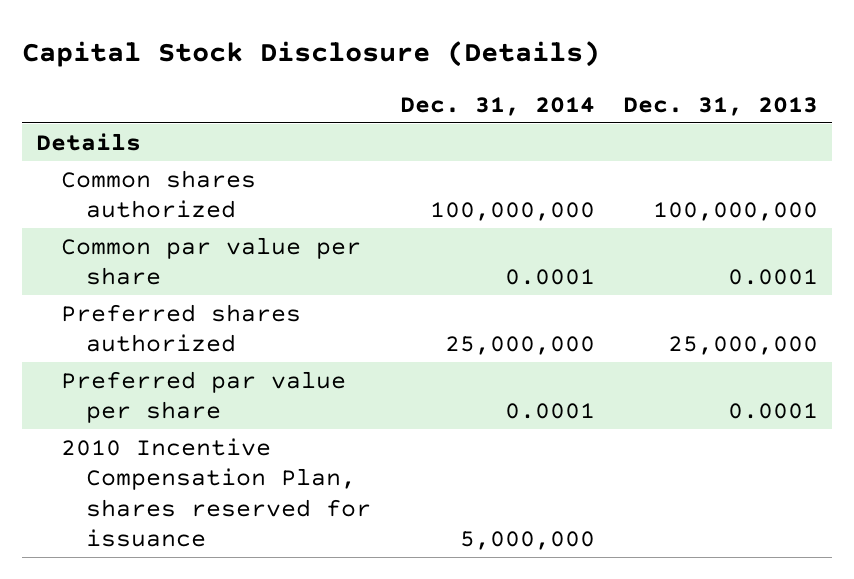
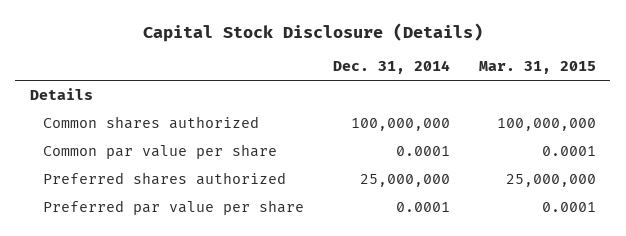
[623,96,819,116] Dec. 31, 2013 -> none
none -> [478,61,596,75] Mar. 31, 2015
[60,437,372,548] 2010 Incentive Compensation Plan, shares reserved for issuance -> none

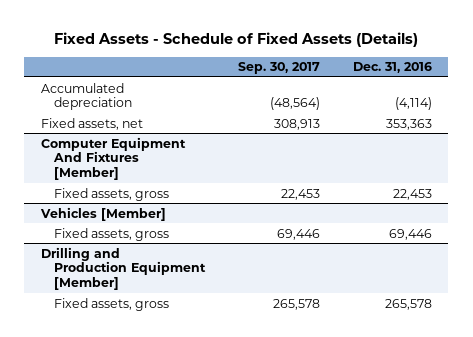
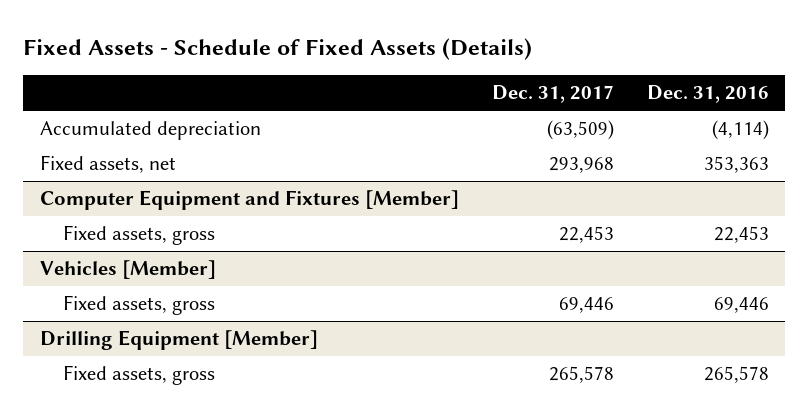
[237,62,320,75] Sep. 30, 2017 -> none
none -> [491,85,614,104] Dec. 31, 2017
[40,136,186,180] Computer Equipment And Fixtures [Member] -> [39,190,459,211] Computer Equipment and Fixtures [Member]
[40,246,206,290] Drilling and Production Equipment [Member] -> [39,330,318,351] Drilling Equipment [Member]

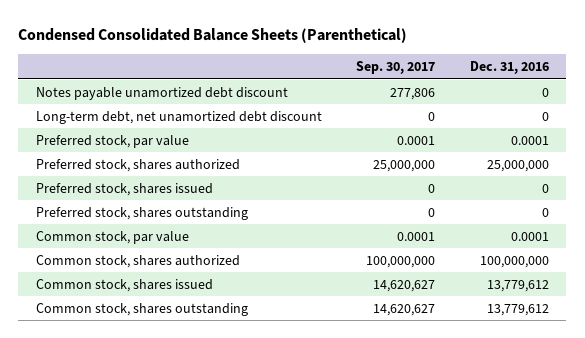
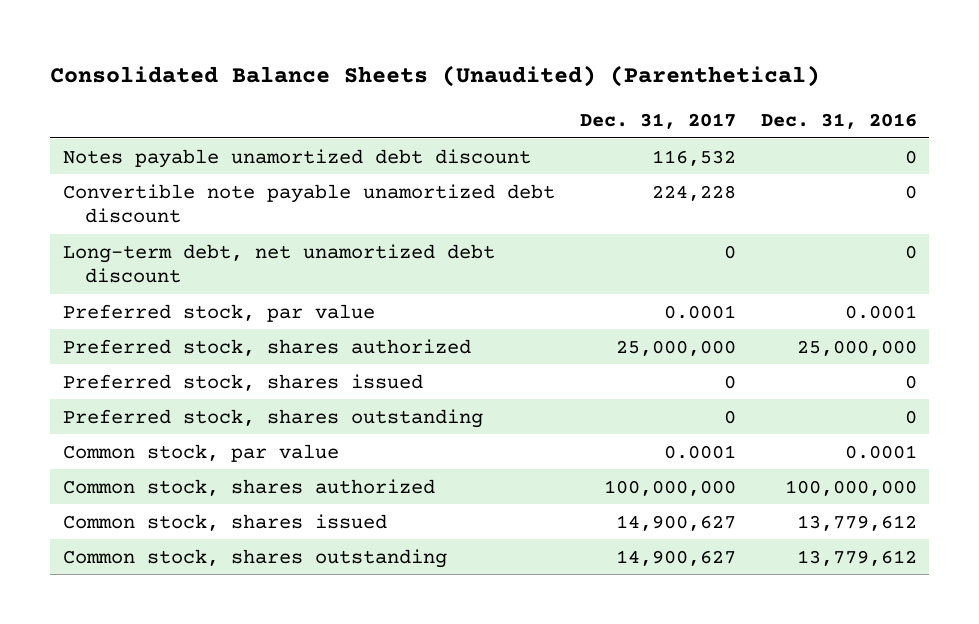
[18,28,408,44] Condensed Consolidated Balance Sheets (Parenthetical) -> [50,65,821,88] Consolidated Balance Sheets (Unaudited) (Parenthetical)
[356,61,436,75] Sep. 30, 2017 -> none
none -> [579,112,736,129] Dec. 31, 2017
none -> [62,183,555,223] Convertible note payable unamortized debt discount

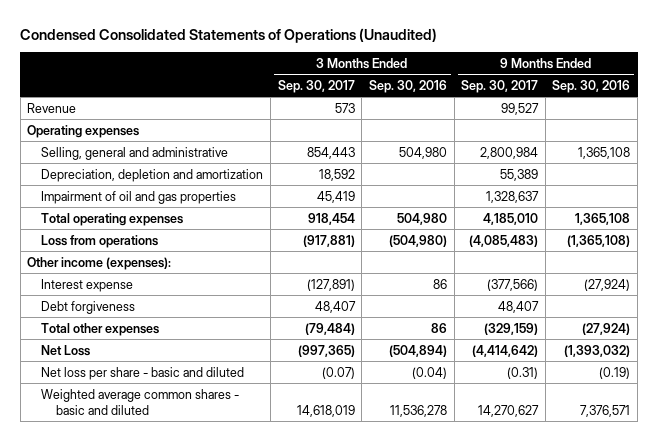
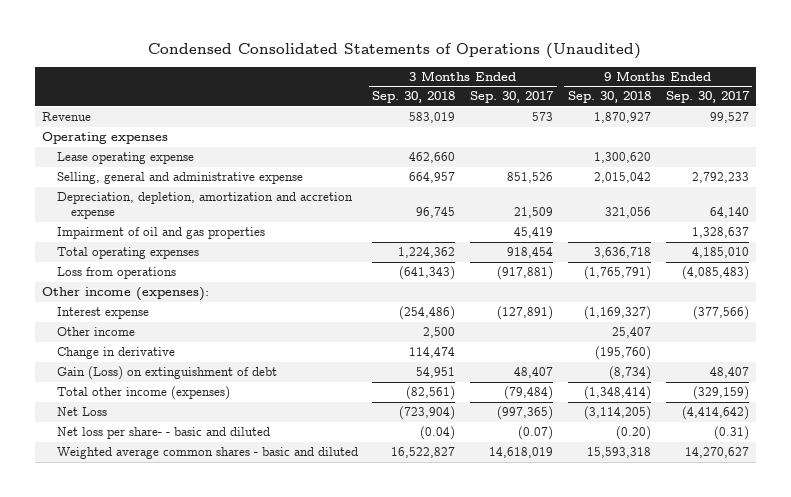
[368,79,447,93] Sep. 30, 2016 -> none
[552,79,631,93] Sep. 30, 2016 -> none
none -> [372,91,456,104] Sep. 30, 2018
none -> [567,91,651,104] Sep. 30, 2018
none -> [56,152,194,165] Lease operating expense
[41,146,229,160] Selling, general and administrative -> [56,172,303,185] Selling, general and administrative expense
[306,146,355,159] 854,443 -> [507,172,554,184] 851,526
[480,146,539,159] 2,800,984 -> [691,172,749,184] 2,792,233
[41,168,264,182] Depreciation, depletion and amortization -> [56,192,353,220] Depreciation, depletion, amortization and accretion expense
[318,168,355,181] 18,592 -> [514,207,554,219] 21,509
[500,168,539,181] 55,389 -> [709,207,749,219] 64,140
none -> [56,327,135,337] Other income
none -> [56,347,175,360] Change in derivative
[41,300,136,314] Debt forgiveness -> [56,366,277,381] Gain (Loss) on extinguishment of debt
[41,322,160,336] Total other expenses -> [56,386,230,401] Total other income (expenses)
[41,366,245,380] Net loss per share - basic and diluted -> [56,427,270,440] Net loss per share- - basic and diluted

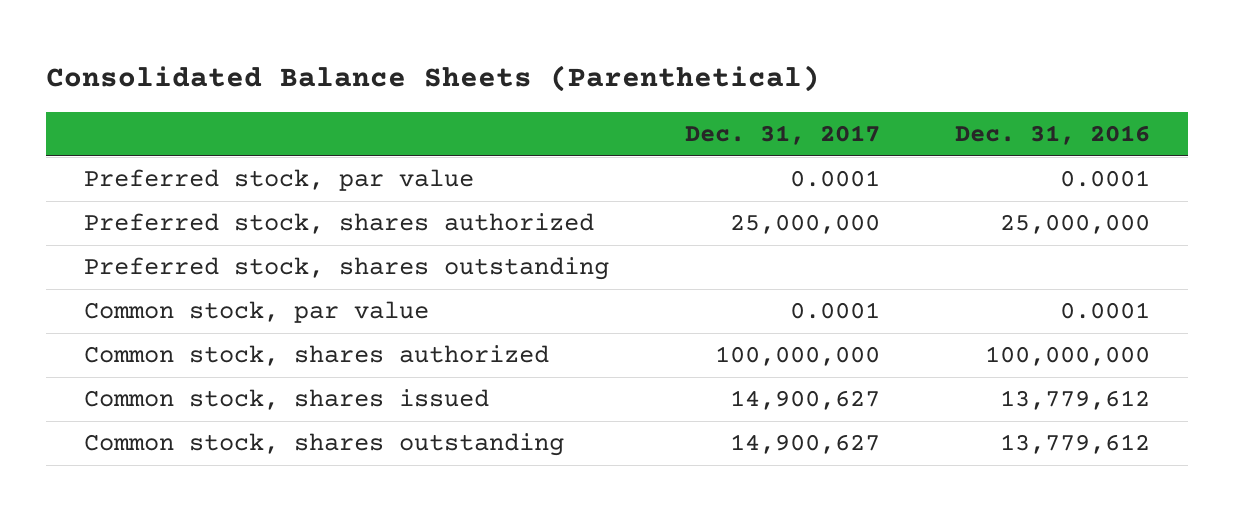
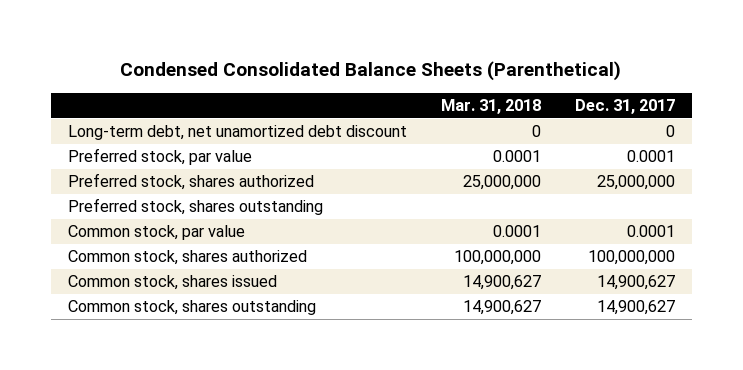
[46,65,821,93] Consolidated Balance Sheets (Parenthetical) -> [120,61,622,82] Condensed Consolidated Balance Sheets (Parenthetical)
[955,125,1151,146] Dec. 31, 2016 -> none
none -> [440,99,541,115] Mar. 31, 2018
none -> [67,125,407,141] Long-term debt, net unamortized debt discount

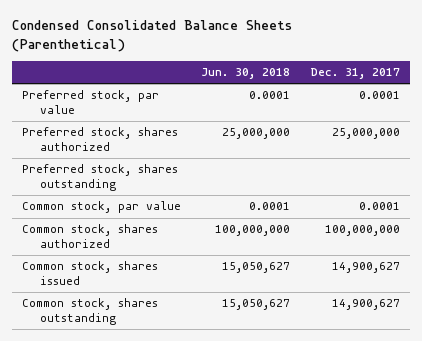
[440,99,541,115] Mar. 31, 2018 -> none
none -> [201,68,291,80] Jun. 30, 2018
[67,125,407,141] Long-term debt, net unamortized debt discount -> none

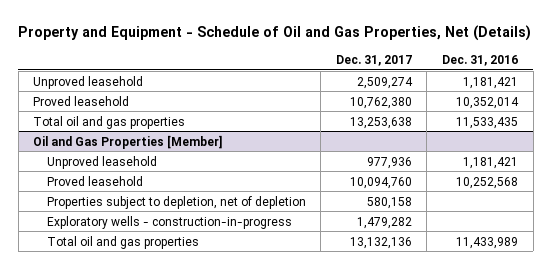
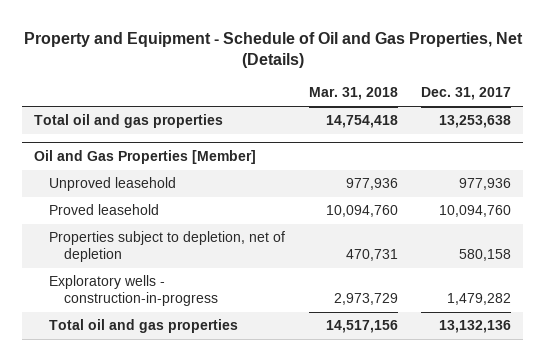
[442,54,519,66] Dec. 31, 2016 -> none
none -> [308,87,398,101] Mar. 31, 2018
[33,75,144,89] Unproved leasehold -> none
[33,95,130,106] Proved leasehold -> none

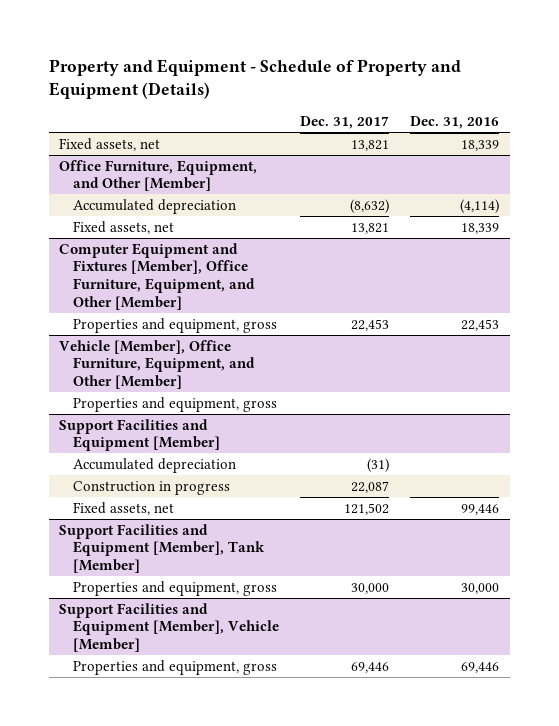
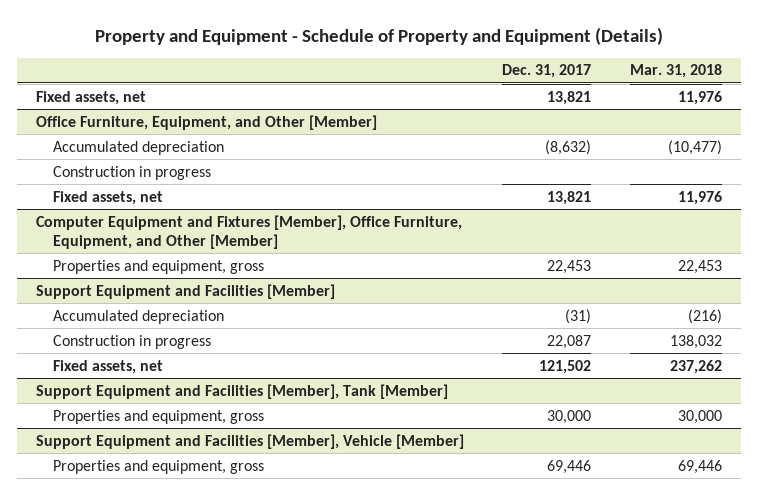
[410,116,500,130] Dec. 31, 2016 -> none
none -> [629,64,722,79] Mar. 31, 2018
none -> [53,165,212,180] Construction in progress
[59,339,255,390] Vehicle [Member], Office Furniture, Equipment, and Other [Member] -> none
[72,396,277,412] Properties and equipment, gross -> none
[59,418,220,452] Support Facilities and Equipment [Member] -> [35,283,335,299] Support Equipment and Facilities [Member]
[59,523,265,574] Support Facilities and Equipment [Member], Tank [Member] -> [35,383,448,399] Support Equipment and Facilities [Member], Tank [Member]
[59,602,279,653] Support Facilities and Equipment [Member], Vehicle [Member] -> [35,433,464,449] Support Equipment and Facilities [Member], Vehicle [Member]

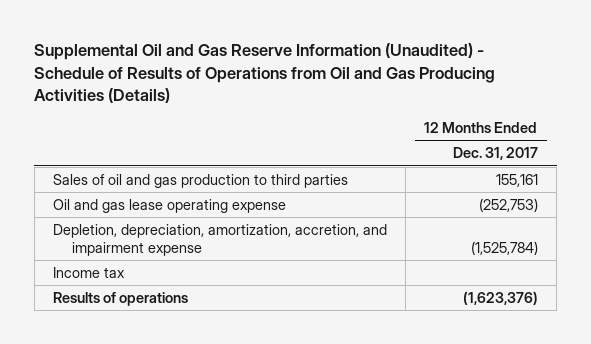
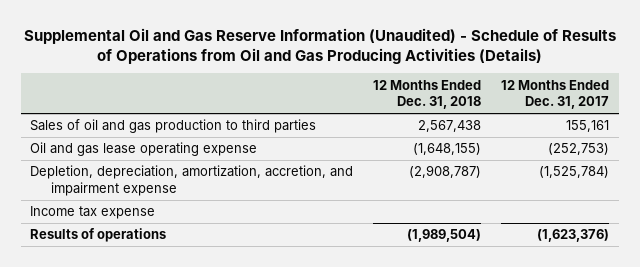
none -> [373,79,482,110] 12 Months Ended Dec. 31, 2018
[53,266,126,278] Income tax -> [30,206,156,220] Income tax expense

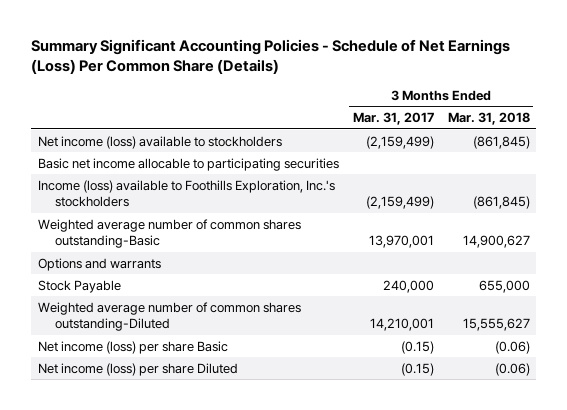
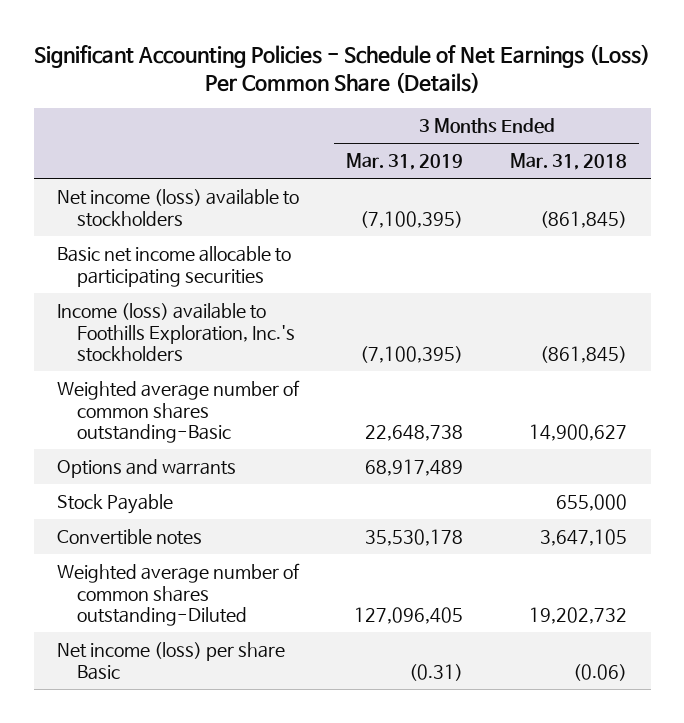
[30,39,510,75] Summary Significant Accounting Policies - Schedule of Net Earnings (Loss) Per Common Share (Details) -> [34,43,651,93] Significant Accounting Policies - Schedule of Net Earnings (Loss) Per Common Share (Details)
[352,112,434,126] Mar. 31, 2017 -> none
none -> [346,153,464,171] Mar. 31, 2019
none -> [57,529,203,546] Convertible notes
[462,318,530,332] 15,555,627 -> [529,606,628,624] 19,202,732
[37,362,238,376] Net income (loss) per share Diluted -> none

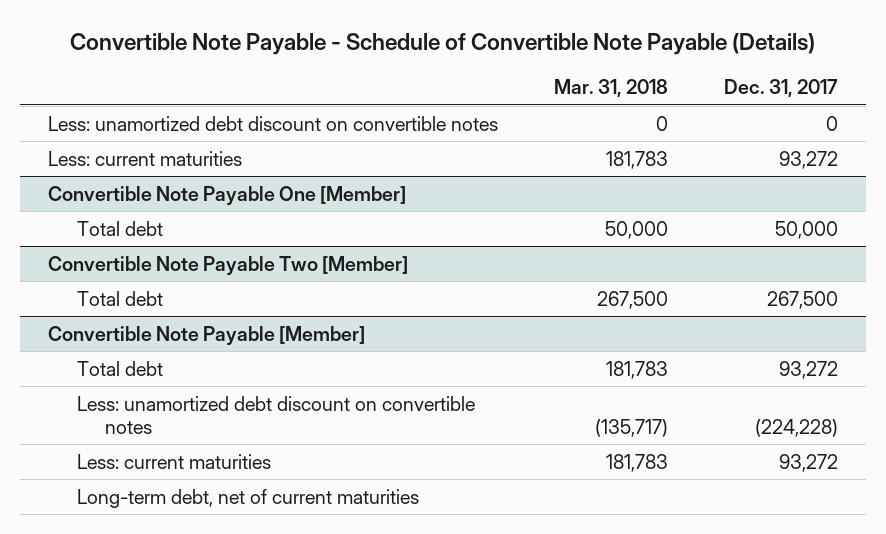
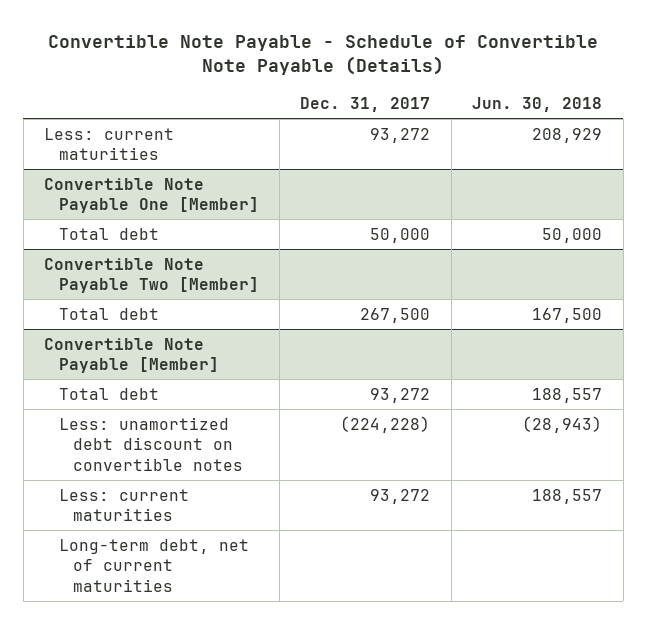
[553,79,668,98] Mar. 31, 2018 -> none
none -> [472,96,603,112] Jun. 30, 2018
[47,115,498,131] Less: unamortized debt discount on convertible notes -> none

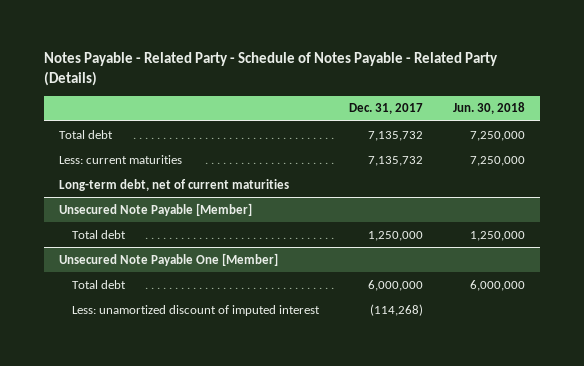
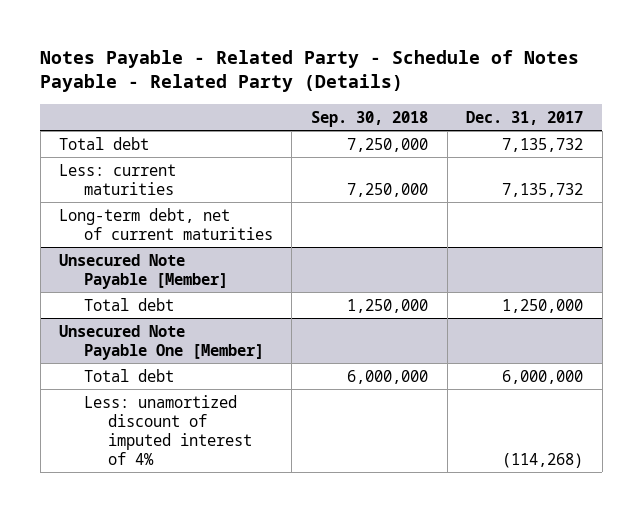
[452,102,525,115] Jun. 30, 2018 -> none
none -> [310,110,428,127] Sep. 30, 2018
[71,304,320,316] Less: unamortized discount of imputed interest -> [83,394,253,465] Less: unamortized discount of imputed interest of 4%

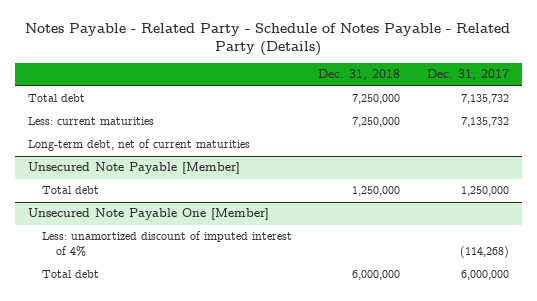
[310,110,428,127] Sep. 30, 2018 -> none
none -> [318,69,401,81] Dec. 31, 2018
[83,368,174,382] Total debt -> [42,270,100,279] Total debt

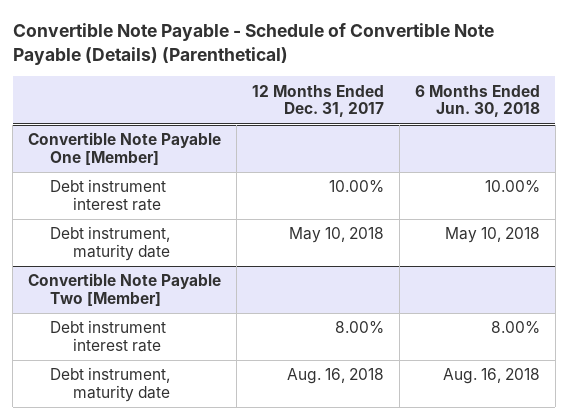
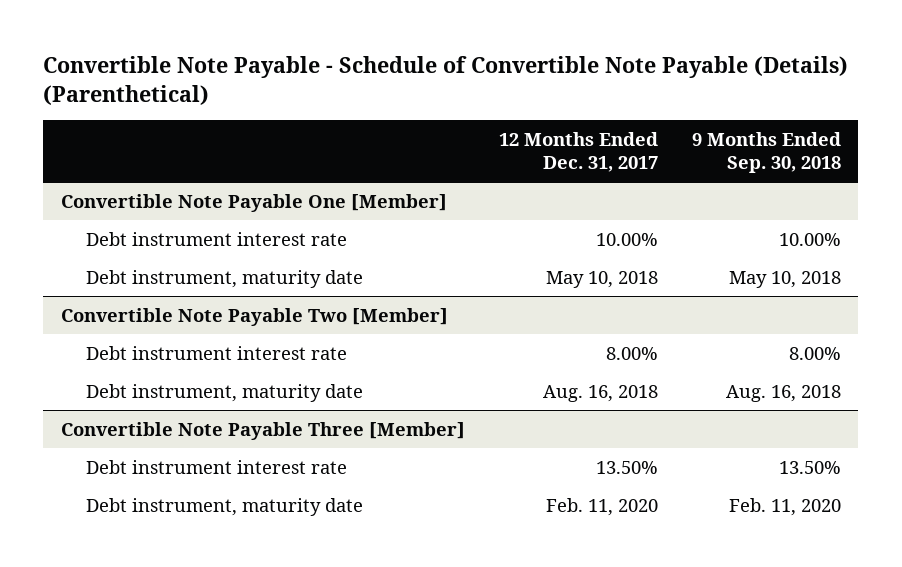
[414,84,540,118] 6 Months Ended Jun. 30, 2018 -> none
none -> [692,131,842,173] 9 Months Ended Sep. 30, 2018
none -> [60,421,465,440] Convertible Note Payable Three [Member]
none -> [85,459,347,474] Debt instrument interest rate
none -> [85,497,363,516] Debt instrument, maturity date

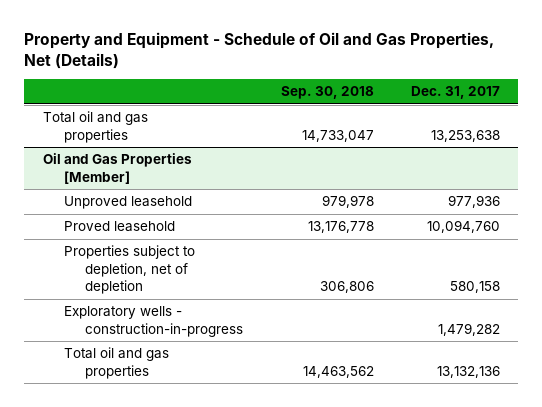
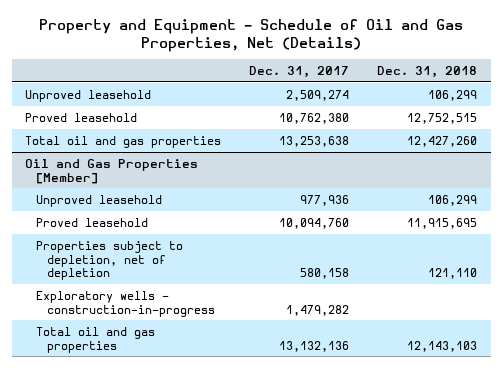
[280,86,374,100] Sep. 30, 2018 -> none
none -> [376,65,477,78] Dec. 31, 2018
none -> [25,89,152,102] Unproved leasehold
none -> [25,112,138,122] Proved leasehold

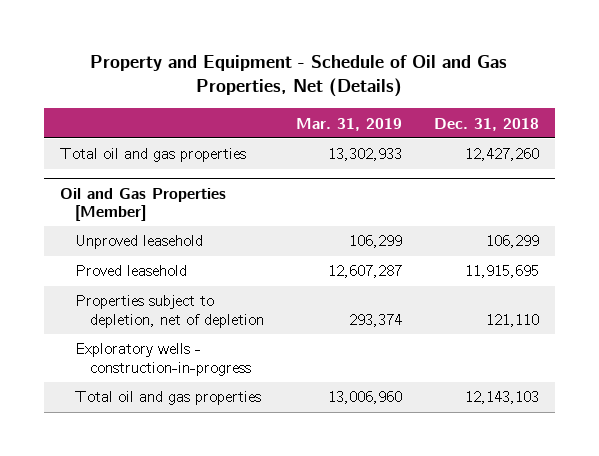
[249,65,350,78] Dec. 31, 2017 -> none
none -> [296,117,403,131] Mar. 31, 2019
[25,89,152,102] Unproved leasehold -> none
[25,112,138,122] Proved leasehold -> none

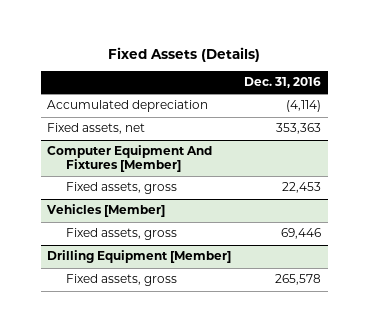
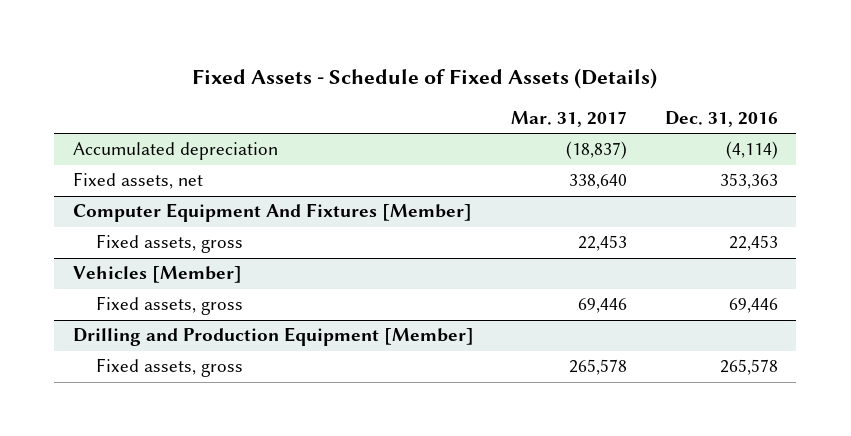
[108,46,261,62] Fixed Assets (Details) -> [192,67,658,89] Fixed Assets - Schedule of Fixed Assets (Details)
none -> [511,111,628,128] Mar. 31, 2017
[47,250,232,264] Drilling Equipment [Member] -> [73,327,475,347] Drilling and Production Equipment [Member]

